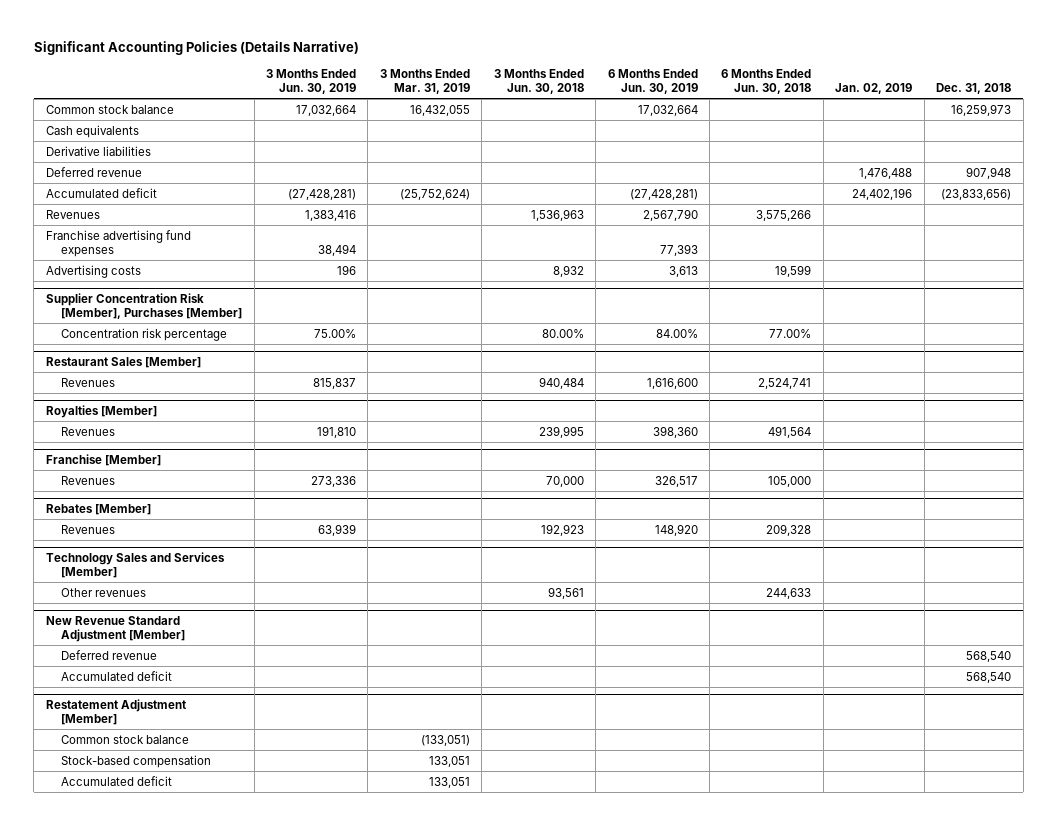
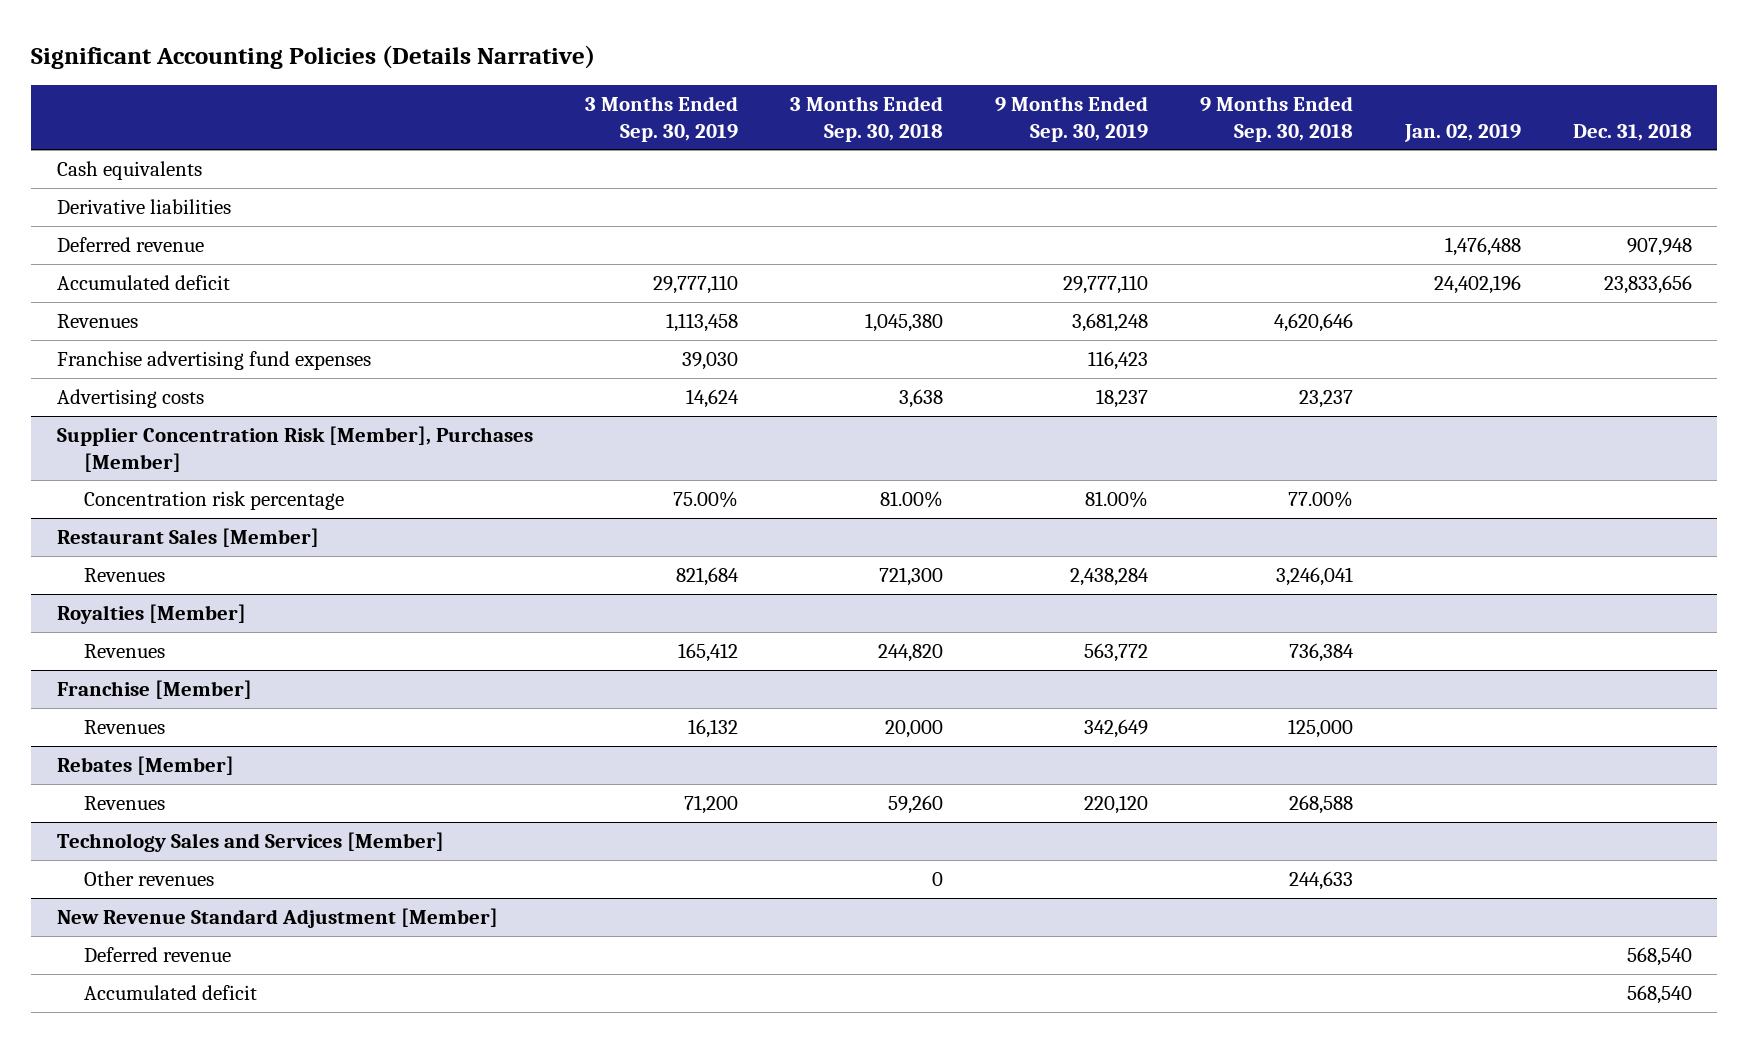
[266,68,357,94] 3 Months Ended Jun. 30, 2019 -> none
[379,68,470,94] 3 Months Ended Mar. 31, 2019 -> none
[493,68,584,94] 3 Months Ended Jun. 30, 2018 -> none
[607,68,698,94] 6 Months Ended Jun. 30, 2019 -> none
[721,68,812,94] 6 Months Ended Jun. 30, 2018 -> none
none -> [584,96,738,142] 3 Months Ended Sep. 30, 2019
none -> [789,96,943,142] 3 Months Ended Sep. 30, 2018
none -> [994,96,1148,142] 9 Months Ended Sep. 30, 2019
none -> [1199,96,1353,142] 9 Months Ended Sep. 30, 2018
[45,104,174,114] Common stock balance -> none
[941,188,1012,200] (23,833,656) -> [1603,275,1692,295] 23,833,656
[45,698,186,725] Restatement Adjustment [Member] -> none
[61,734,190,744] Common stock balance -> none
[61,754,212,768] Stock-based compensation -> none
[61,775,173,786] Accumulated deficit -> none

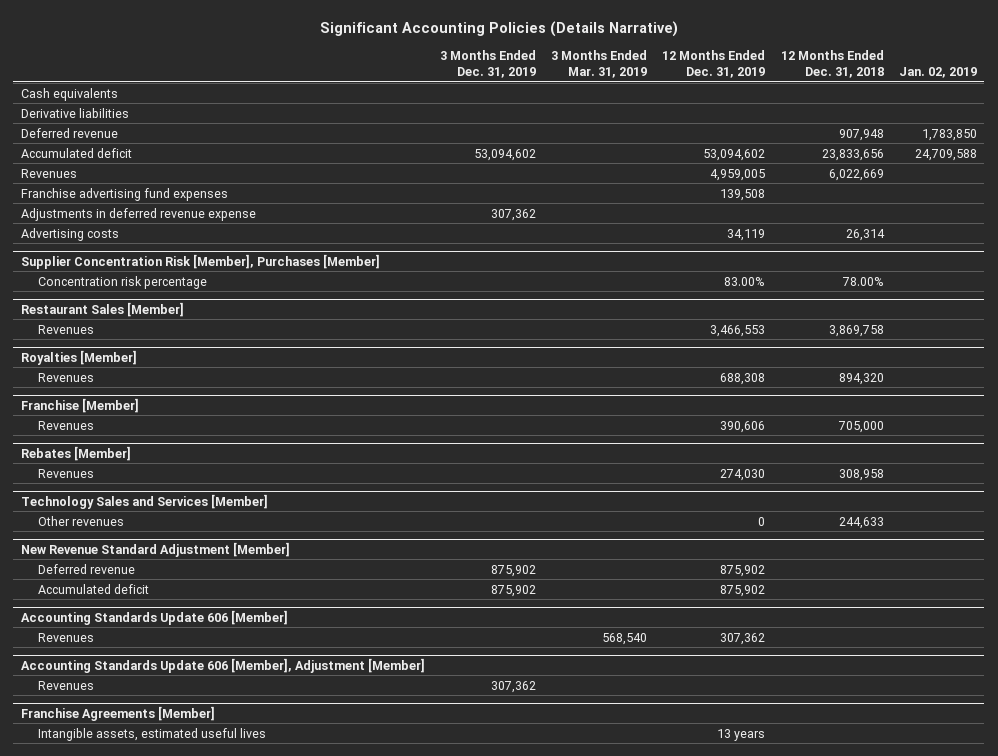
[584,96,738,142] 3 Months Ended Sep. 30, 2019 -> none
[789,96,943,142] 3 Months Ended Sep. 30, 2018 -> none
[994,96,1148,142] 9 Months Ended Sep. 30, 2019 -> none
[1199,96,1353,142] 9 Months Ended Sep. 30, 2018 -> none
[1572,123,1692,141] Dec. 31, 2018 -> none
none -> [440,50,537,79] 3 Months Ended Dec. 31, 2019
none -> [551,50,648,79] 3 Months Ended Mar. 31, 2019
none -> [662,50,766,79] 12 Months Ended Dec. 31, 2019
none -> [780,50,884,79] 12 Months Ended Dec. 31, 2018
[1444,237,1521,257] 1,476,488 -> [921,128,977,141] 1,783,850
[1433,275,1521,295] 24,402,196 -> [914,148,977,161] 24,709,588
none -> [20,207,256,221] Adjustments in deferred revenue expense
none -> [20,609,288,625] Accounting Standards Update 606 [Member]
none -> [38,632,95,642] Revenues
none -> [20,657,425,673] Accounting Standards Update 606 [Member], Adjustment [Member]
none -> [38,680,95,690] Revenues
none -> [20,705,215,721] Franchise Agreements [Member]
none -> [38,727,267,741] Intangible assets, estimated useful lives

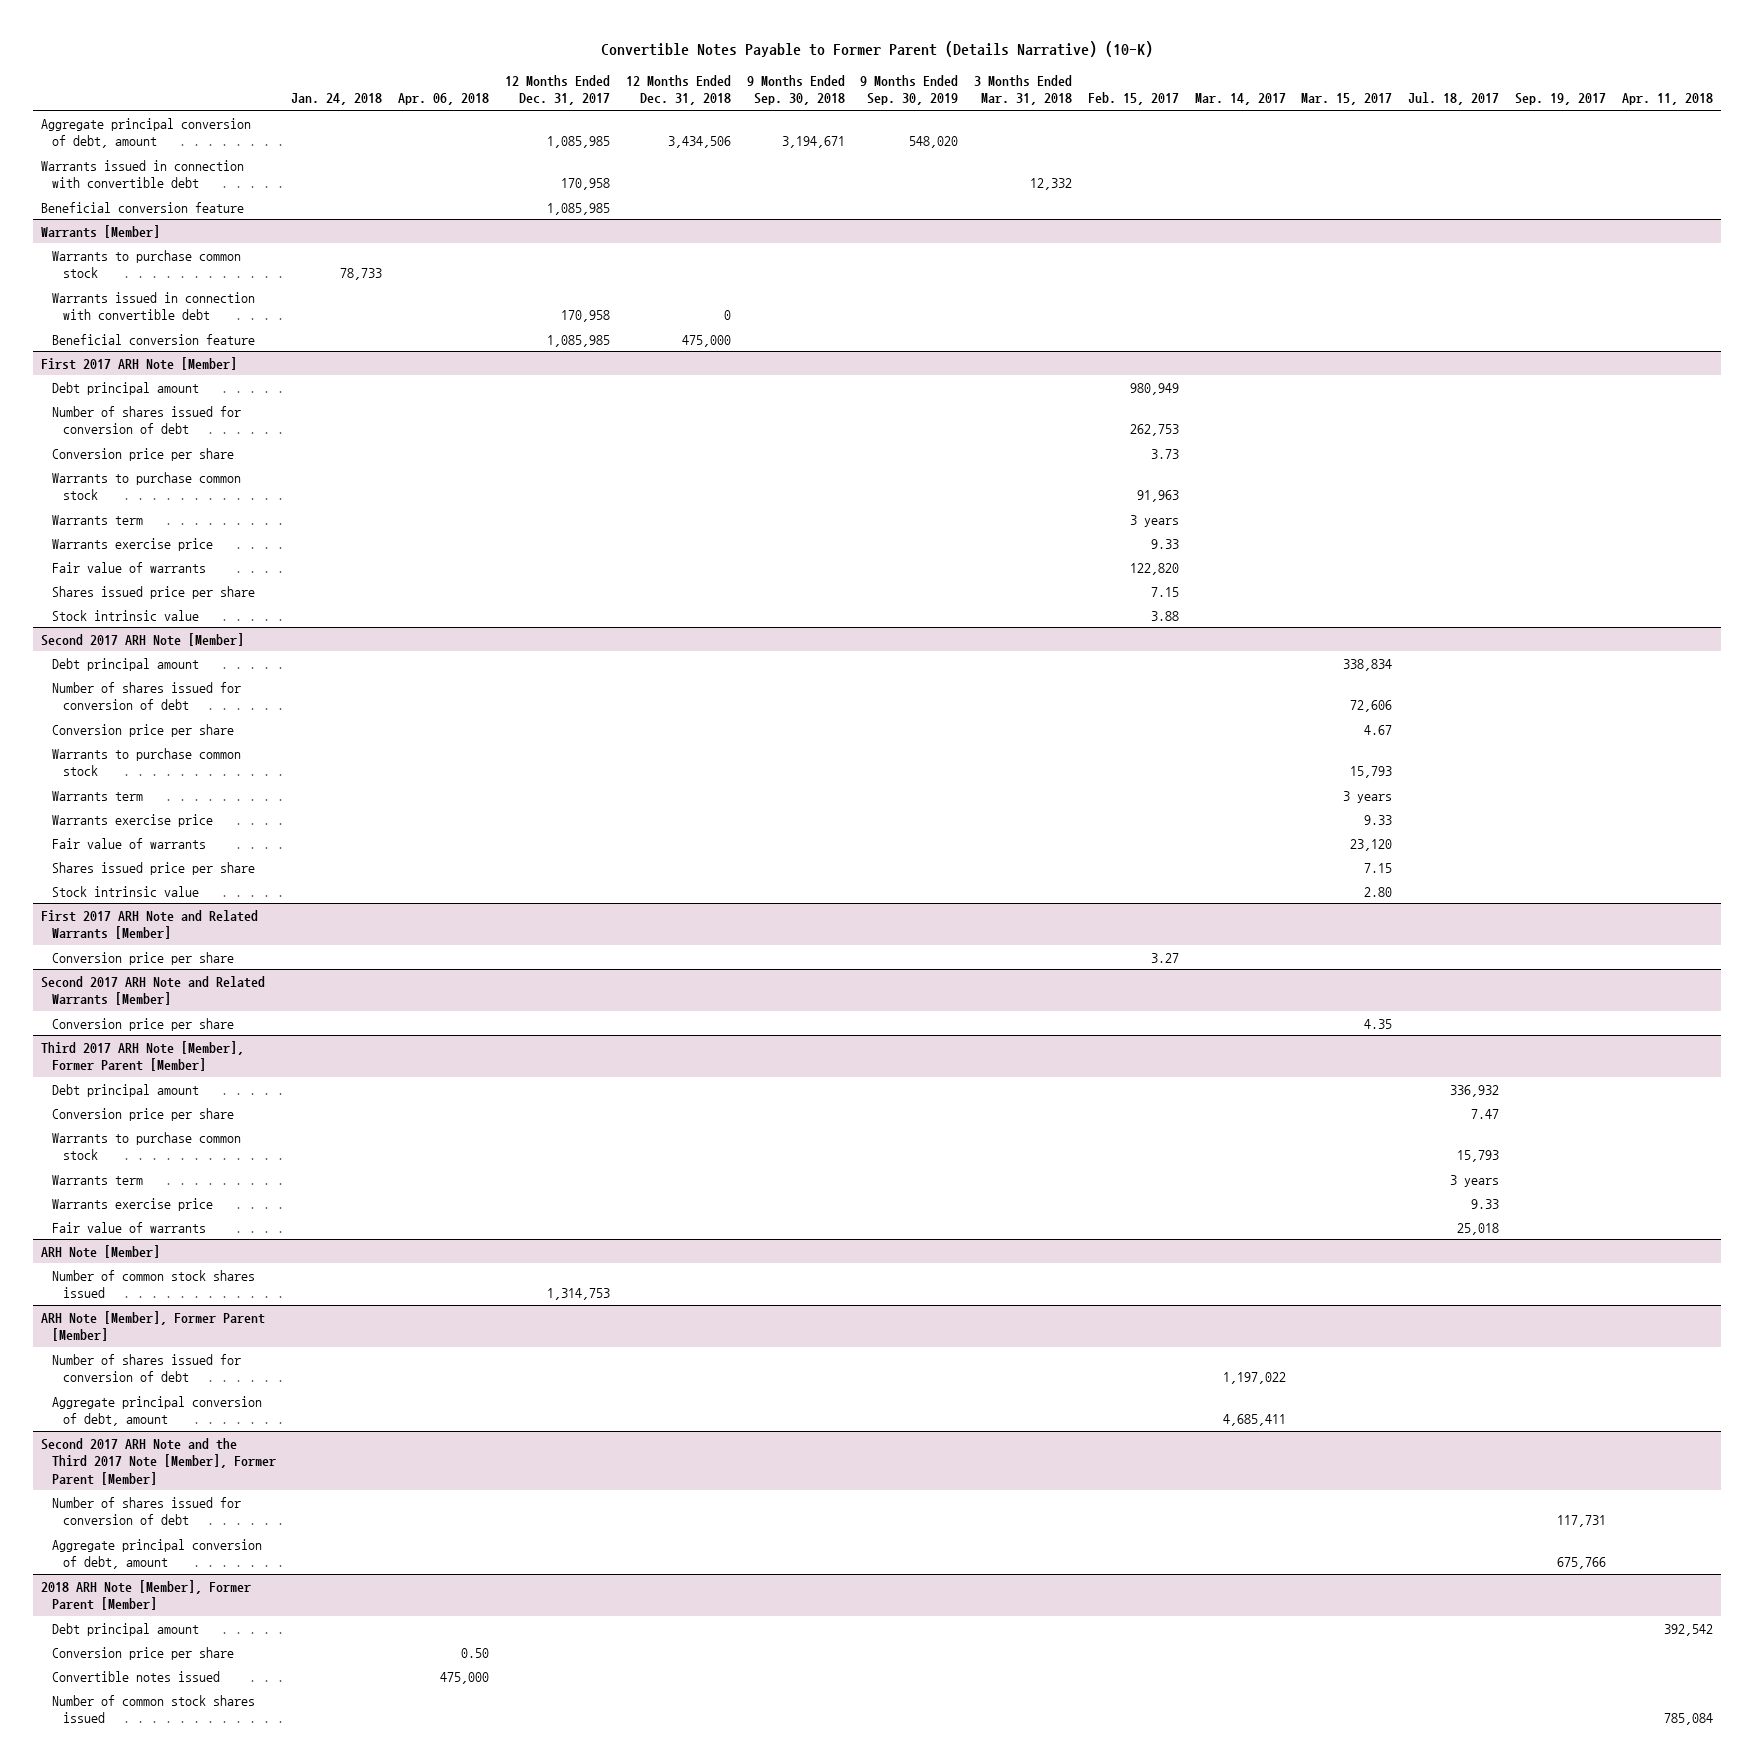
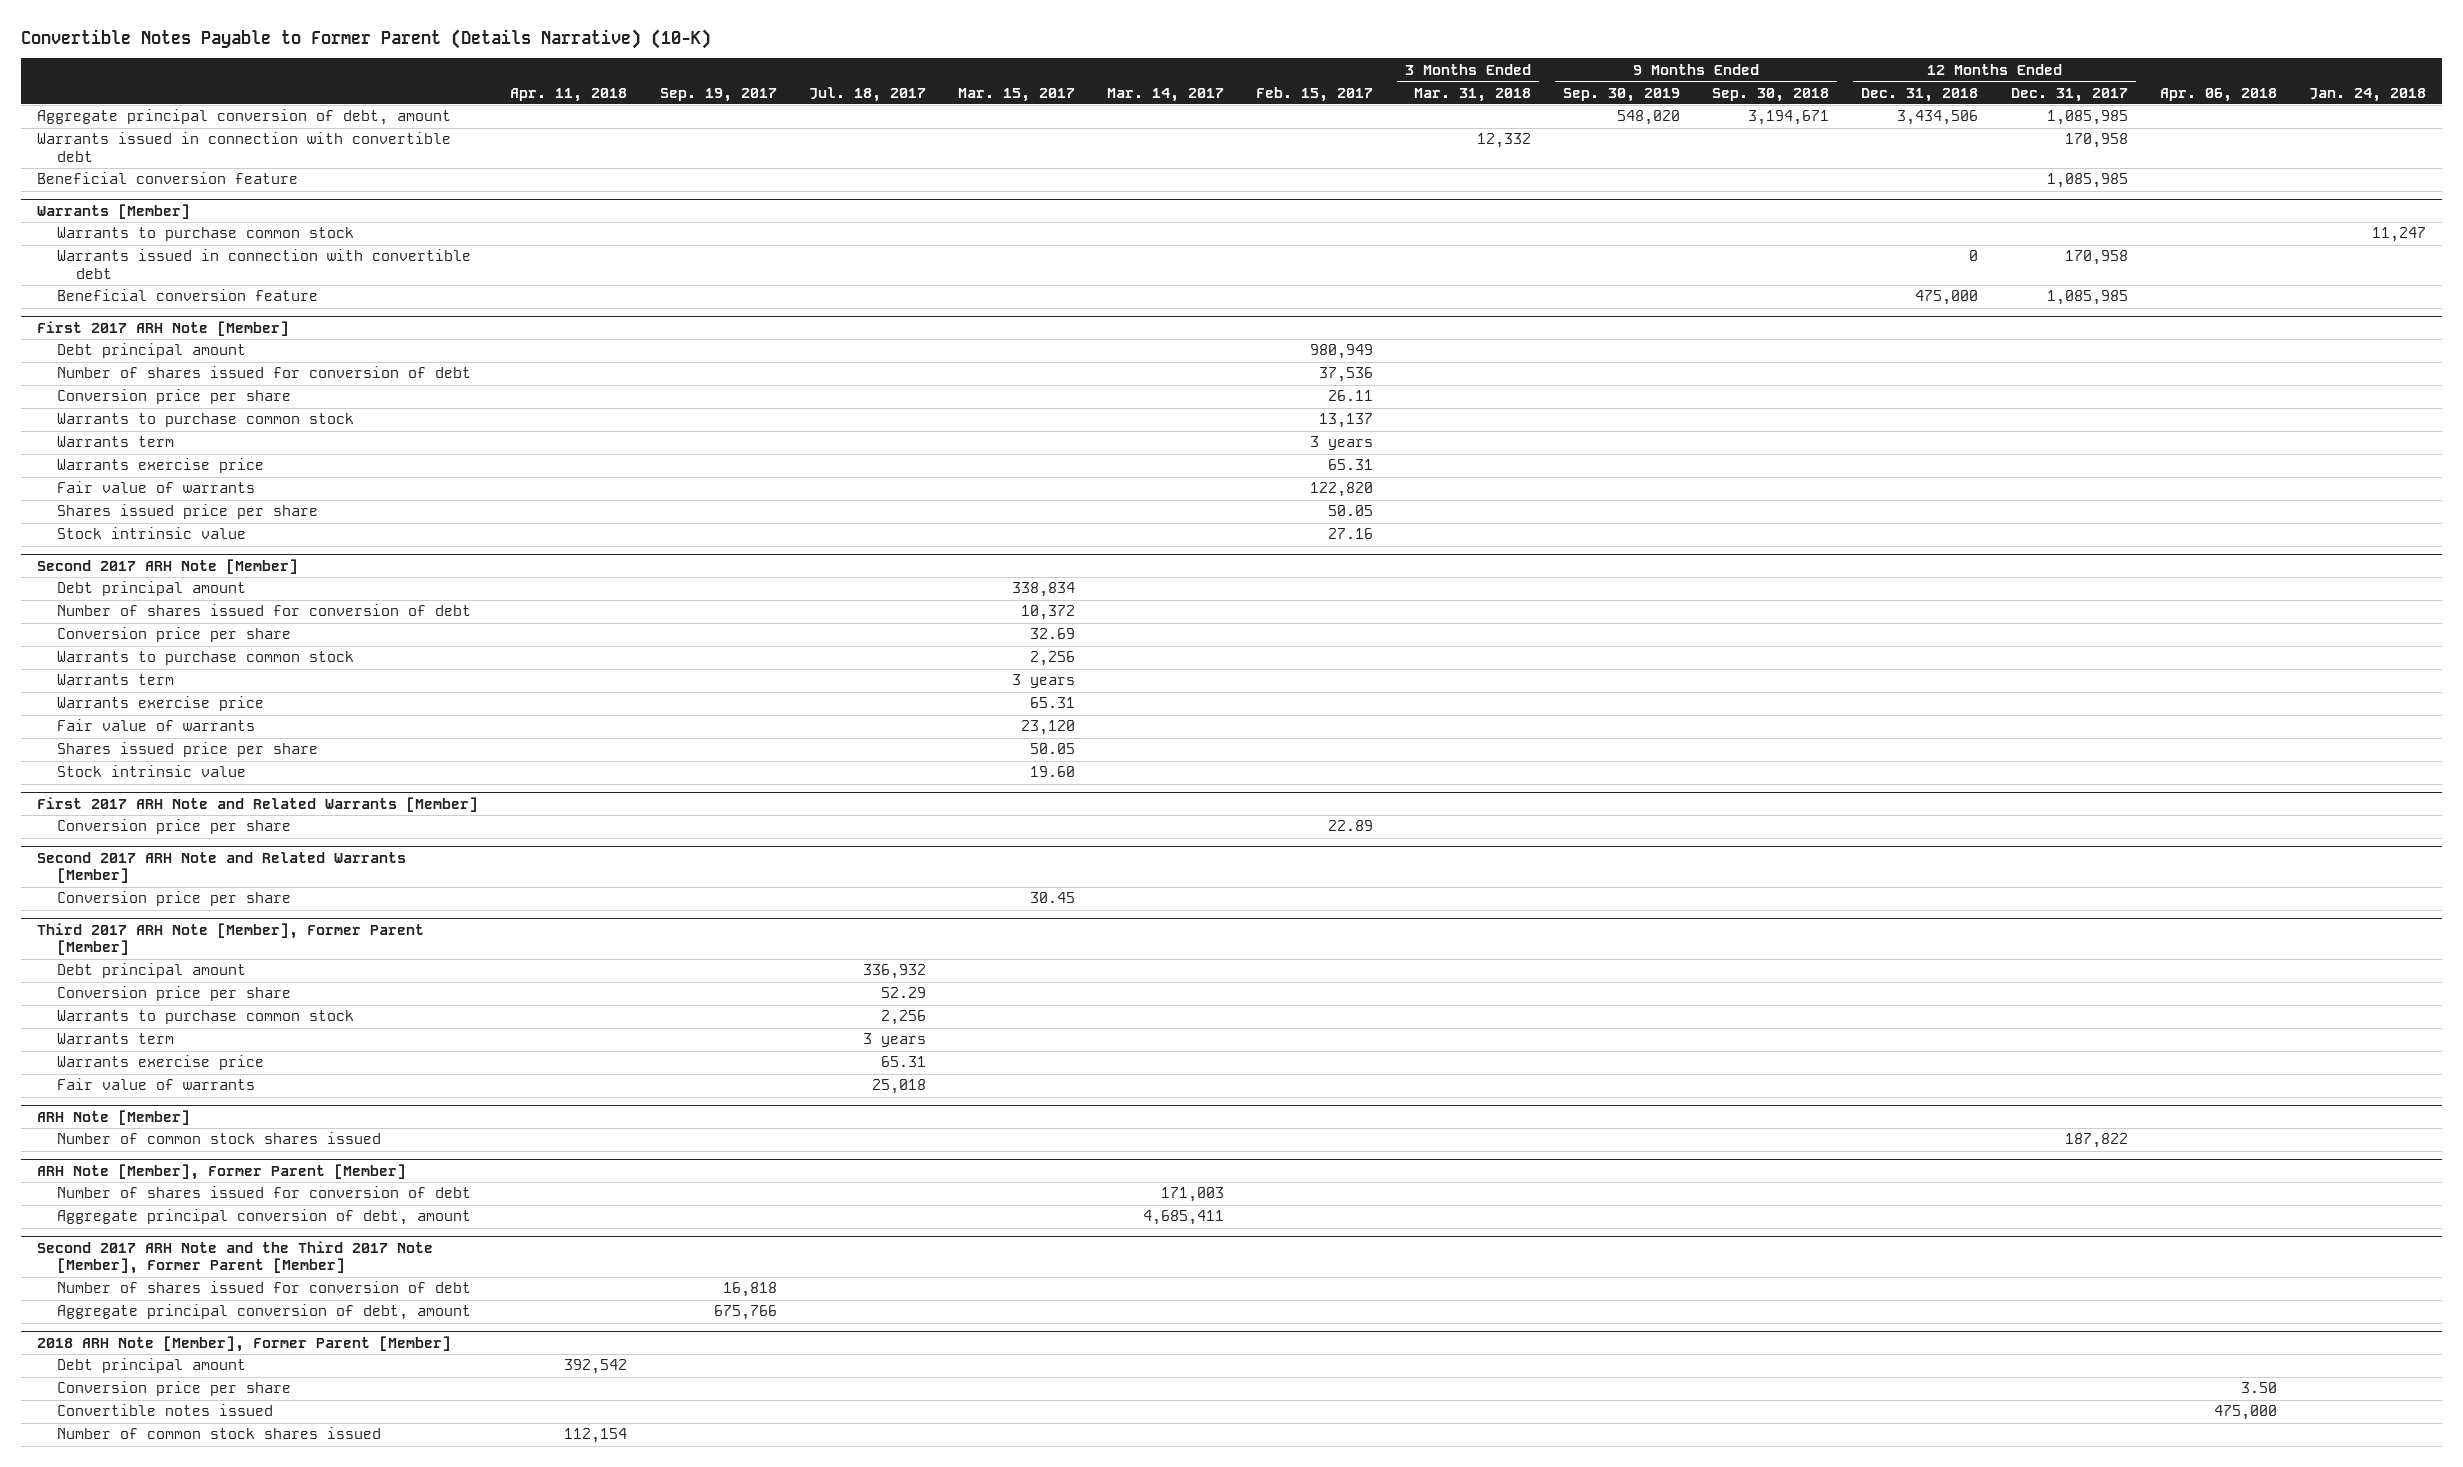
[340,268,383,281] 78,733 -> [2371,227,2426,243] 11,247
[1129,424,1179,437] 262,753 -> [1318,367,1373,383] 37,536
[1150,448,1179,459] 3.73 -> [1327,390,1373,402] 26.11
[1136,490,1179,503] 91,963 -> [1318,413,1373,429] 13,137
[1150,538,1179,549] 9.33 -> [1327,459,1373,471] 65.31
[1150,586,1179,597] 7.15 -> [1327,505,1373,517] 50.05
[1150,610,1179,621] 3.88 -> [1327,528,1373,540] 27.16
[1350,700,1393,713] 72,606 -> [1020,605,1075,621] 10,372
[1364,724,1393,735] 4.67 -> [1029,628,1075,640] 32.69
[1350,766,1393,779] 15,793 -> [1029,651,1075,667] 2,256
[1364,814,1393,825] 9.33 -> [1029,697,1075,709] 65.31
[1364,862,1393,873] 7.15 -> [1029,743,1075,755] 50.05
[1364,886,1393,897] 2.80 -> [1029,766,1075,778] 19.60
[1150,952,1179,963] 3.27 -> [1327,820,1373,832] 22.89
[1364,1018,1393,1029] 4.35 -> [1029,892,1075,904] 30.45
[1471,1108,1500,1119] 7.47 -> [880,987,926,999] 52.29
[1457,1150,1500,1163] 15,793 -> [880,1010,926,1026] 2,256
[1471,1198,1500,1209] 9.33 -> [880,1056,926,1068] 65.31
[546,1288,610,1301] 1,314,753 -> [2064,1133,2128,1149] 187,822
[1222,1372,1286,1385] 1,197,022 -> [1160,1187,1224,1203] 171,003
[1556,1515,1606,1528] 117,731 -> [722,1282,777,1298] 16,818
[461,1647,490,1658] 0.50 -> [2240,1382,2277,1394] 3.50
[1663,1713,1713,1726] 785,084 -> [564,1428,628,1444] 112,154

